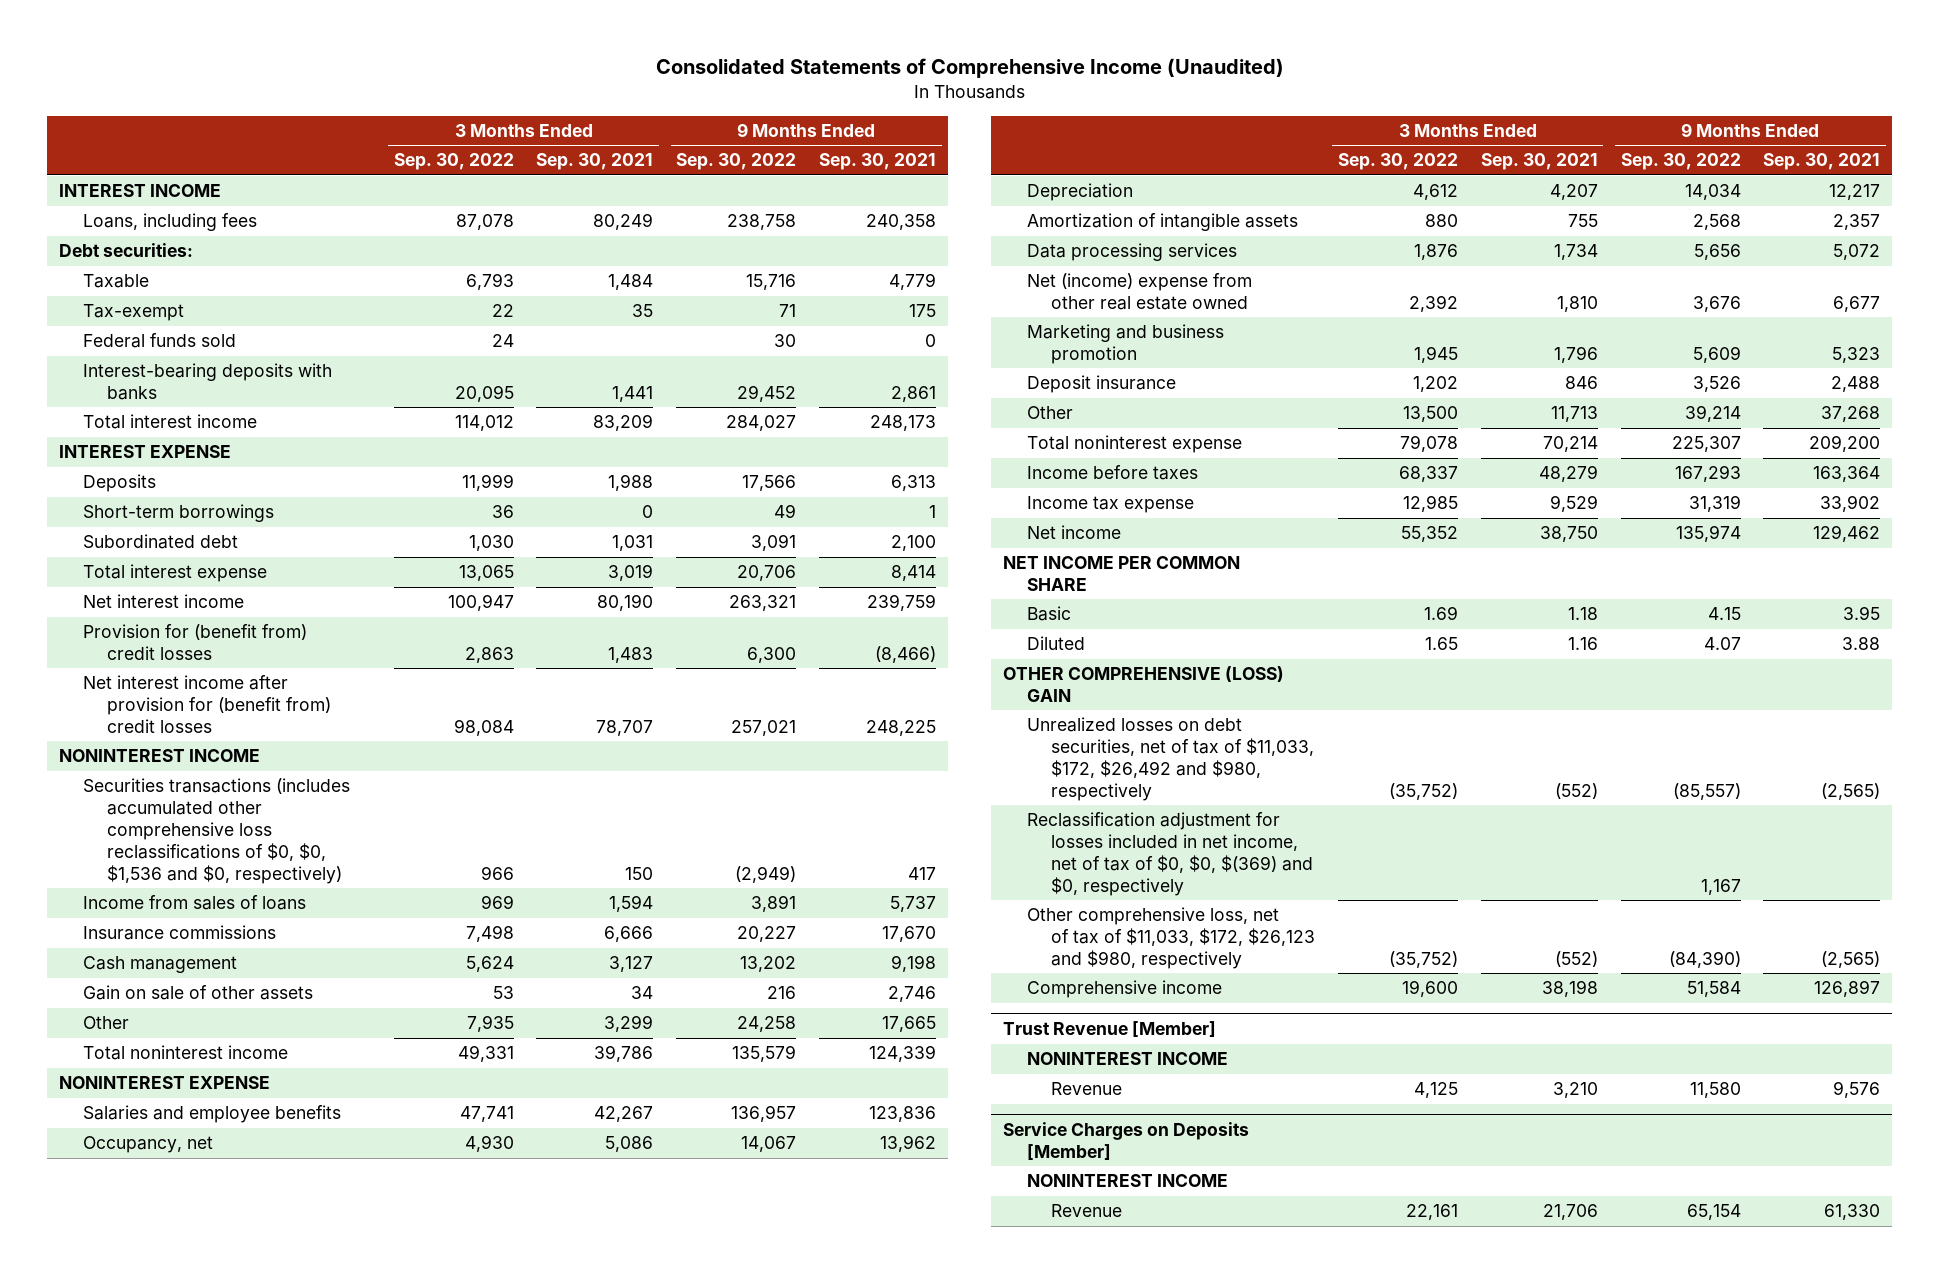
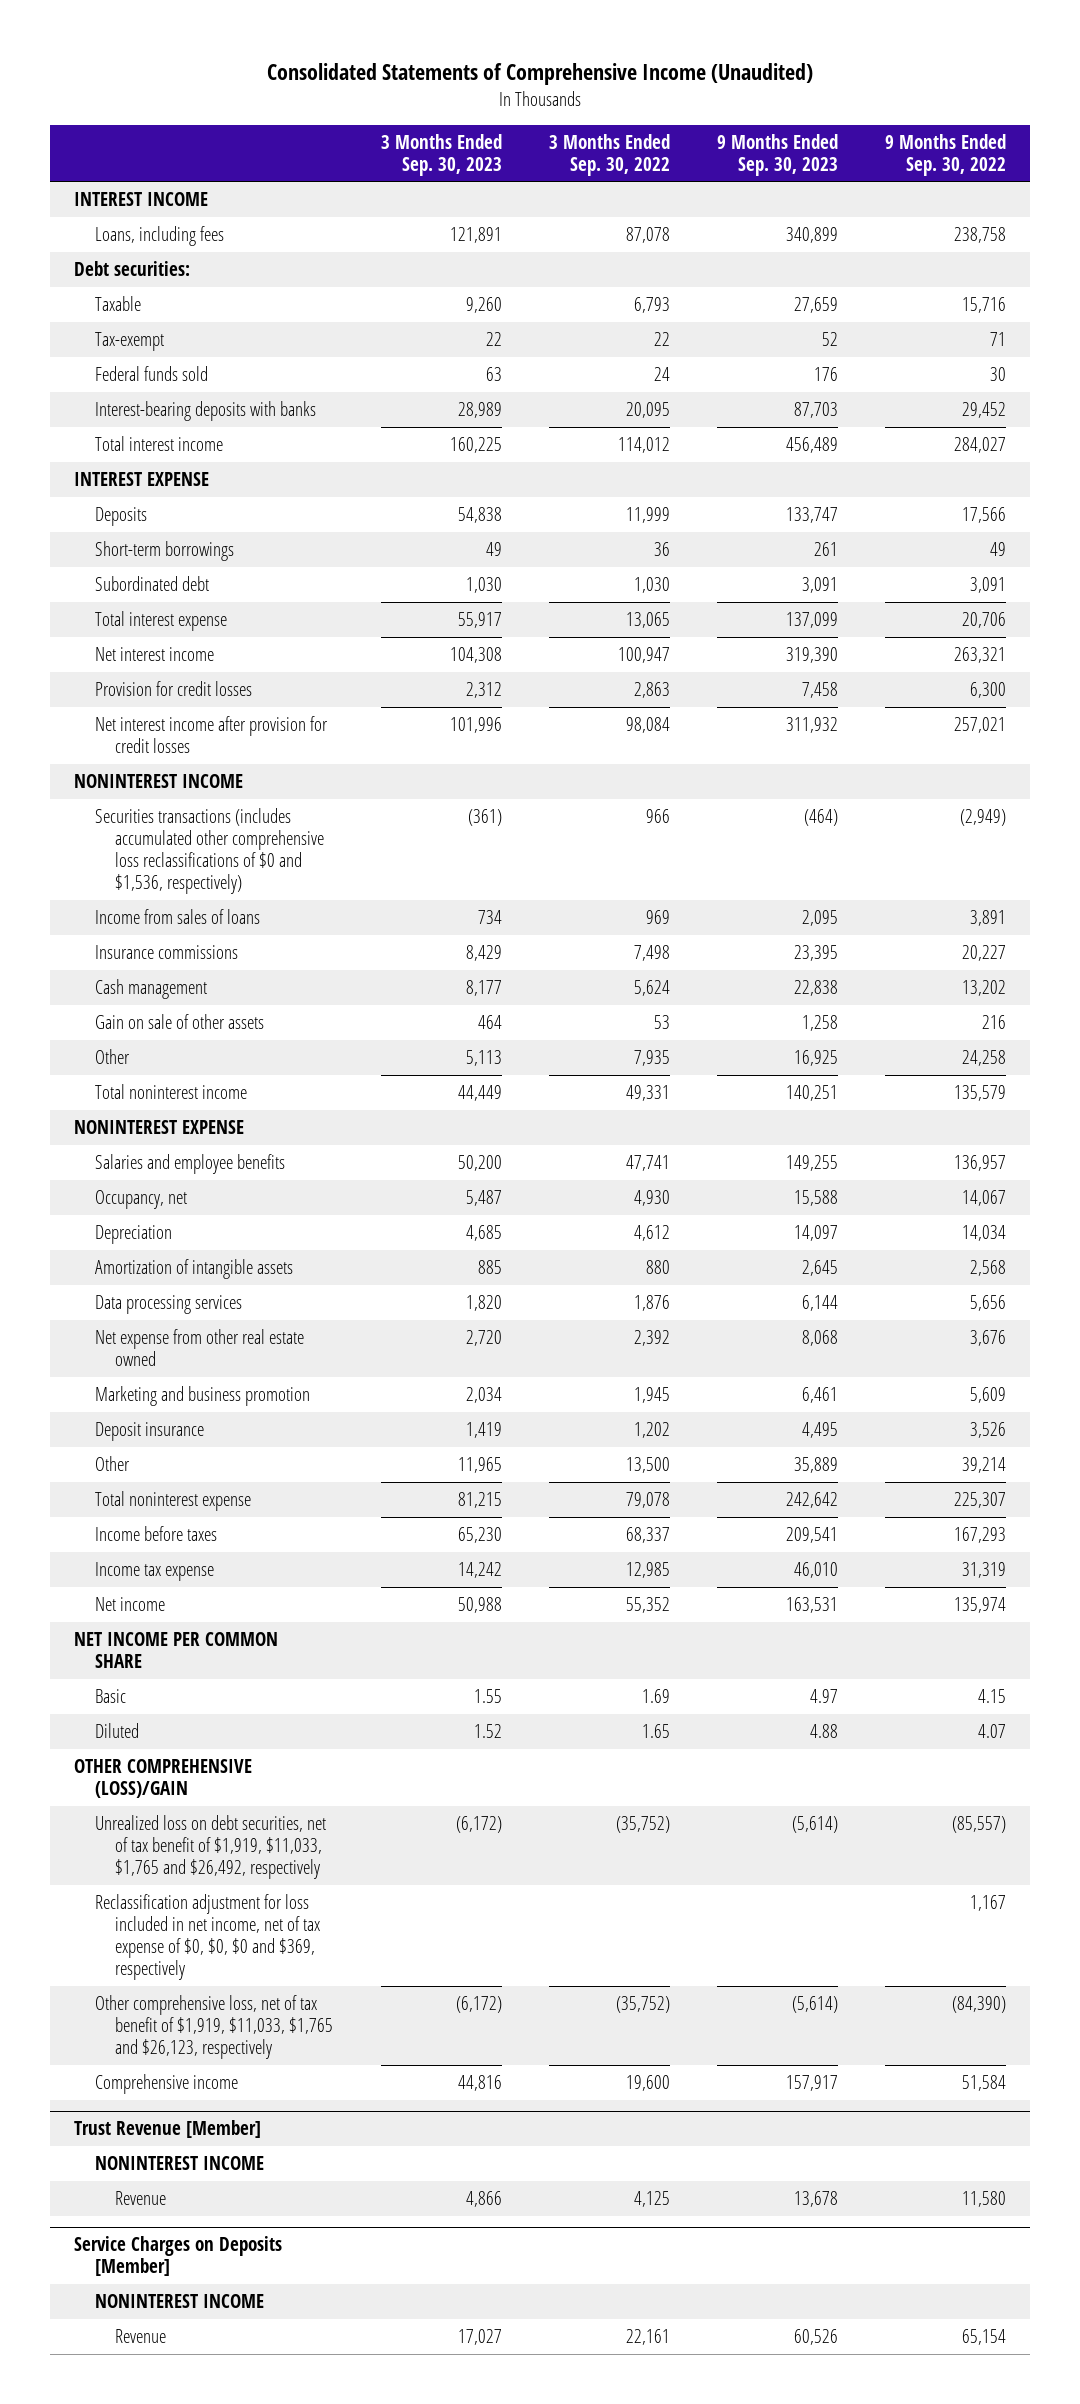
[536,153,654,171] Sep. 30, 2021 -> none
[819,153,937,171] Sep. 30, 2021 -> none
none -> [380,133,502,176] 3 Months Ended Sep. 30, 2023
none -> [716,133,838,176] 9 Months Ended Sep. 30, 2023
[82,624,307,661] Provision for (benefit from) credit losses -> [94,681,252,697] Provision for credit losses
[82,675,331,734] Net interest income after provision for (benefit from) credit losses -> [94,716,328,754] Net interest income after provision for credit losses
[82,778,350,885] Securities transactions (includes accumulated other comprehensive loss reclassifications of $0, $0, $1,536 and $0, respectively) -> [94,808,325,895] Securities transactions (includes accumulated other comprehensive loss reclassifications of $0 and $1,536, respectively)
[1026,273,1252,311] Net (income) expense from other real estate owned -> [94,1329,304,1367] Net expense from other real estate owned
[1002,666,1284,703] OTHER COMPREHENSIVE (LOSS) GAIN -> [73,1759,252,1799] OTHER COMPREHENSIVE (LOSS)/GAIN
[1026,717,1315,802] Unrealized losses on debt securities, net of tax of $11,033, $172, $26,492 and $980, respectively -> [94,1815,326,1880] Unrealized loss on debt securities, net of tax benefit of $1,919, $11,033, $1,765 and $26,492, respectively
[1026,812,1314,897] Reclassification adjustment for losses included in net income, net of tax of $0, $0, $(369) and $0, respectively -> [94,1894,321,1981] Reclassification adjustment for loss included in net income, net of tax expense of $0, $0, $0 and $369, respectively
[1026,907,1316,970] Other comprehensive loss, net of tax of $11,033, $172, $26,123 and $980, respectively -> [94,1995,334,2060] Other comprehensive loss, net of tax benefit of $1,919, $11,033, $1,765 and $26,123, respectively

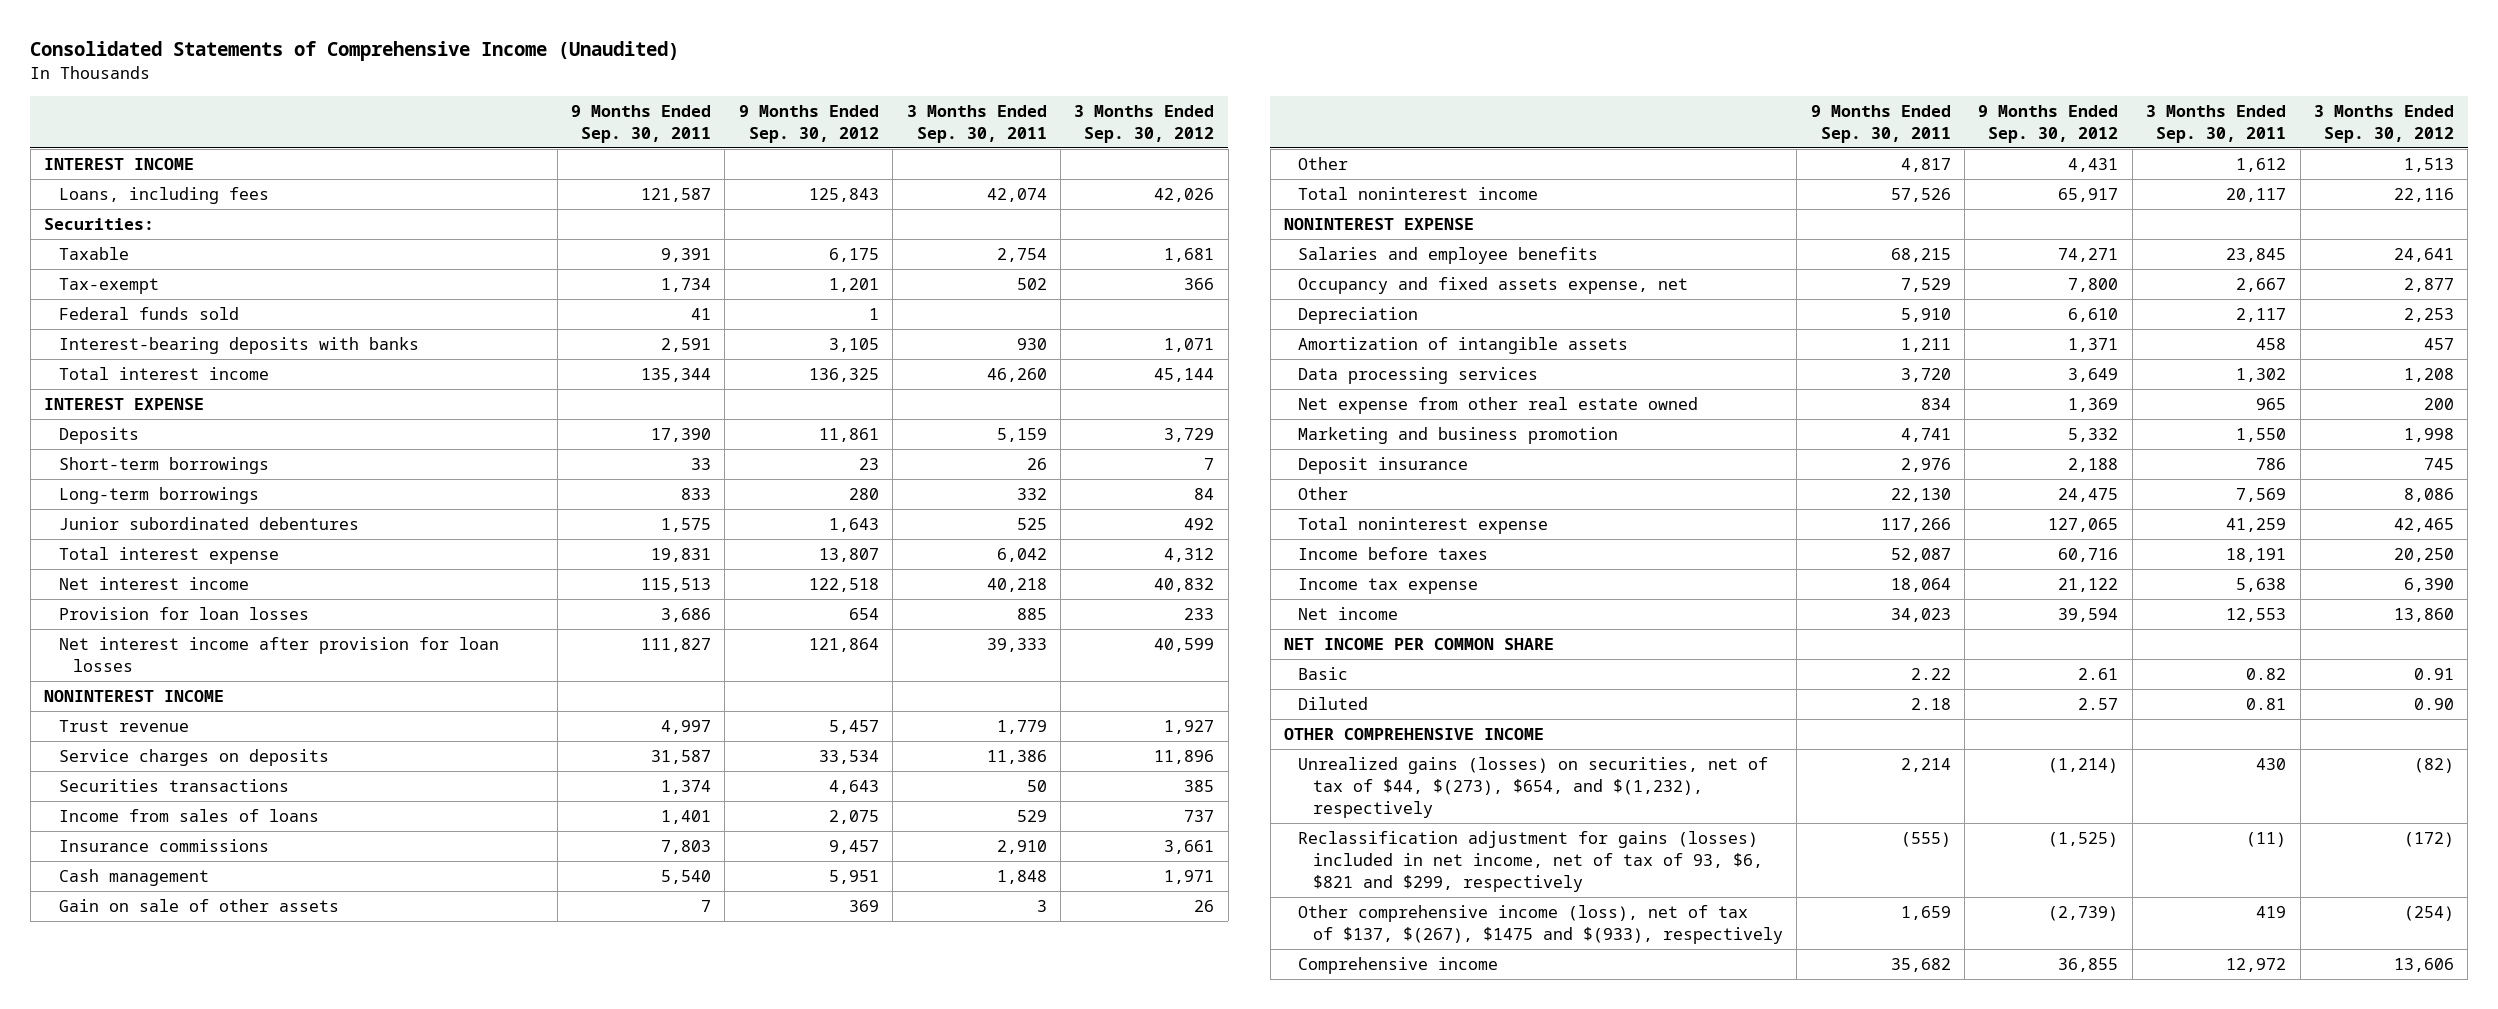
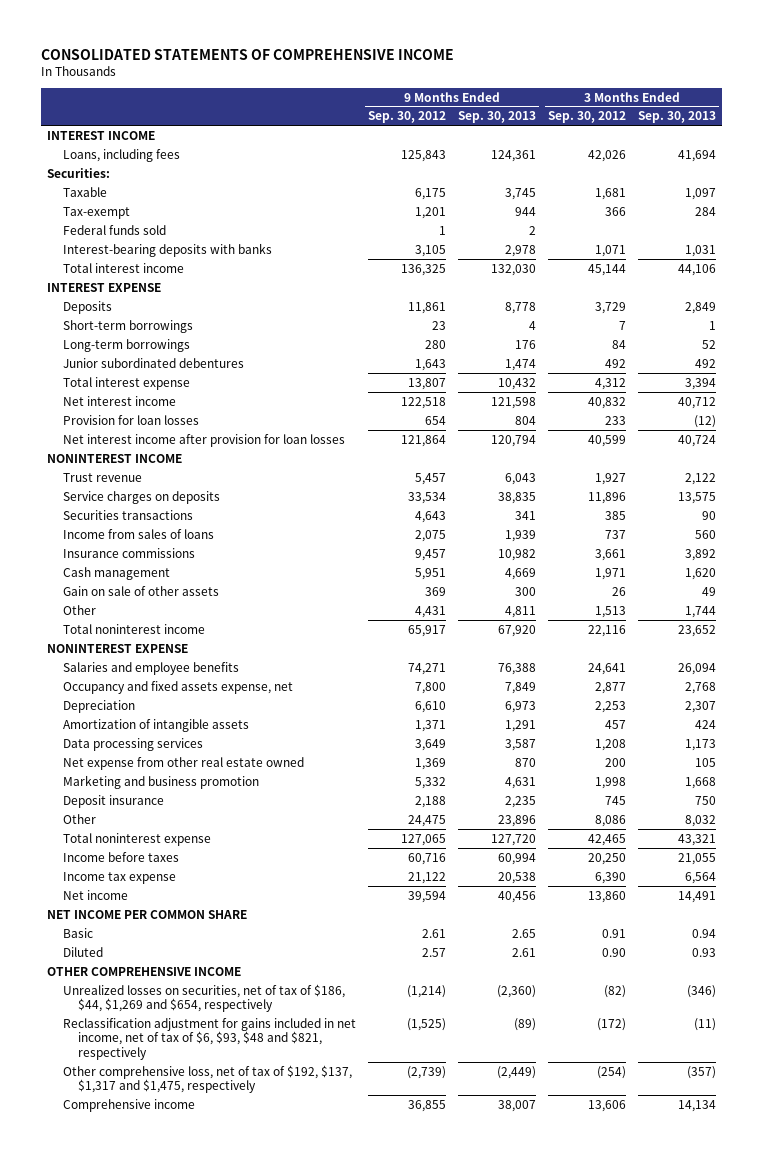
[30,41,680,62] Consolidated Statements of Comprehensive Income (Unaudited) -> [41,48,455,60] CONSOLIDATED STATEMENTS OF COMPREHENSIVE INCOME
[571,104,712,143] 9 Months Ended Sep. 30, 2011 -> none
[906,104,1047,143] 3 Months Ended Sep. 30, 2011 -> none
none -> [457,111,536,124] Sep. 30, 2013
none -> [638,111,717,124] Sep. 30, 2013
[1298,757,1769,818] Unrealized gains (losses) on securities, net of tax of $44, $(273), $654, and $(1,232), respectively -> [62,983,345,1013] Unrealized losses on securities, net of tax of $186, $44, $1,269 and $654, respectively
[1298,831,1763,892] Reclassification adjustment for gains (losses) included in net income, net of tax of 93, $6, $821 and $299, respectively -> [62,1017,356,1061] Reclassification adjustment for gains included in net income, net of tax of $6, $93, $48 and $821, respectively
[1298,905,1783,944] Other comprehensive income (loss), net of tax of $137, $(267), $1475 and $(933), respectively -> [62,1064,352,1094] Other comprehensive loss, net of tax of $192, $137, $1,317 and $1,475, respectively

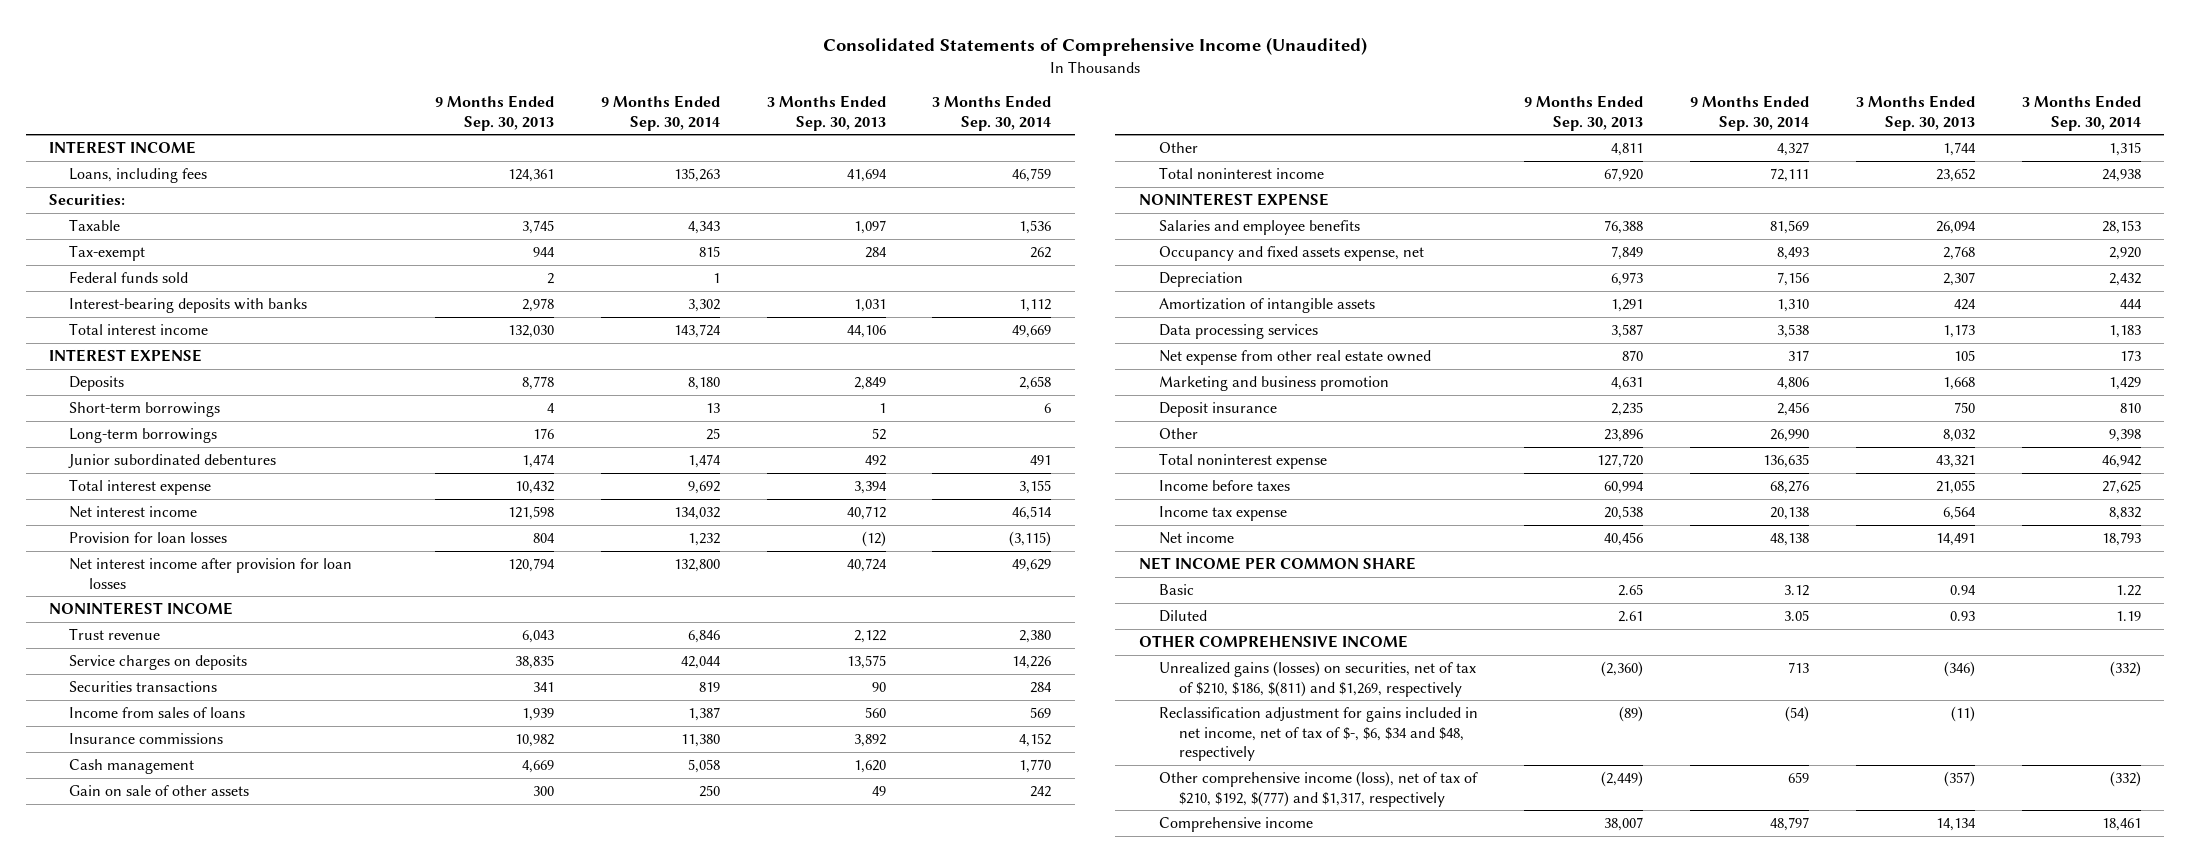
[41,48,455,60] CONSOLIDATED STATEMENTS OF COMPREHENSIVE INCOME -> [823,37,1368,57] Consolidated Statements of Comprehensive Income (Unaudited)
[367,111,446,124] Sep. 30, 2012 -> none
[548,111,627,124] Sep. 30, 2012 -> none
none -> [600,95,720,131] 9 Months Ended Sep. 30, 2014
none -> [932,95,1052,131] 3 Months Ended Sep. 30, 2014
[62,983,345,1013] Unrealized losses on securities, net of tax of $186, $44, $1,269 and $654, respectively -> [1158,661,1476,697] Unrealized gains (losses) on securities, net of tax of $210, $186, $(811) and $1,269, respectively
[62,1017,356,1061] Reclassification adjustment for gains included in net income, net of tax of $6, $93, $48 and $821, respectively -> [1158,707,1478,761] Reclassification adjustment for gains included in net income, net of tax of $-, $6, $34 and $48, respectively
[62,1064,352,1094] Other comprehensive loss, net of tax of $192, $137, $1,317 and $1,475, respectively -> [1158,771,1478,807] Other comprehensive income (loss), net of tax of $210, $192, $(777) and $1,317, respectively

